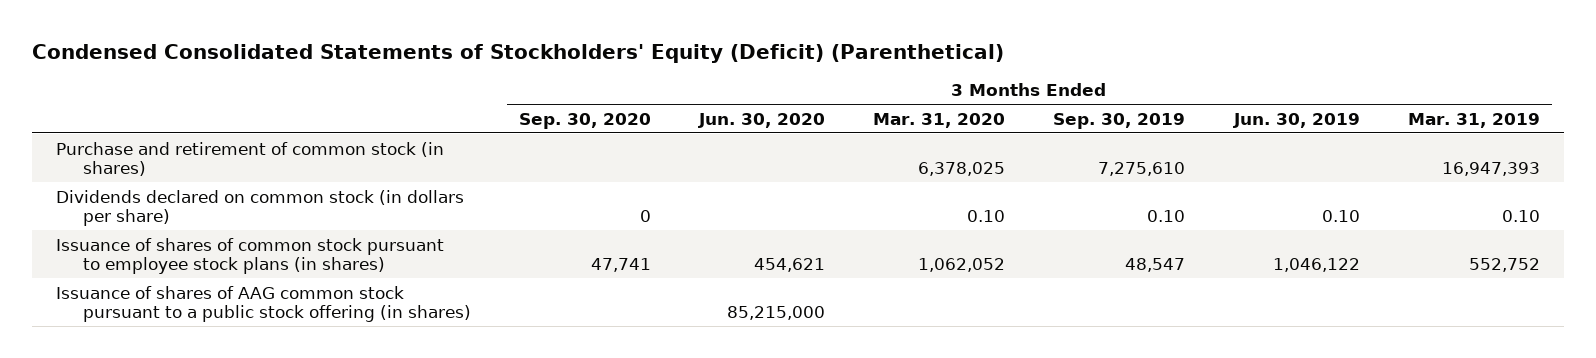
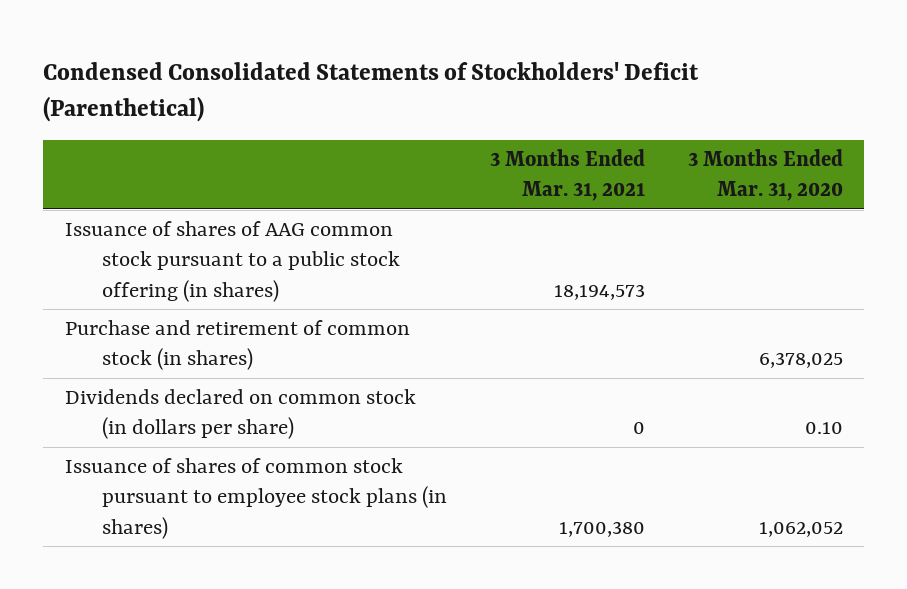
[32,43,1005,63] Condensed Consolidated Statements of Stockholders' Equity (Deficit) (Parenthetical) -> [43,61,700,123] Condensed Consolidated Statements of Stockholders' Deficit (Parenthetical)
[518,112,651,129] Sep. 30, 2020 -> none
[698,112,826,128] Jun. 30, 2020 -> none
[1053,112,1186,129] Sep. 30, 2019 -> none
[1232,112,1360,128] Jun. 30, 2019 -> none
[1407,112,1540,128] Mar. 31, 2019 -> none
none -> [489,148,645,202] 3 Months Ended Mar. 31, 2021
[56,285,471,323] Issuance of shares of AAG common stock pursuant to a public stock offering (in shares) -> [64,220,401,302] Issuance of shares of AAG common stock pursuant to a public stock offering (in shares)

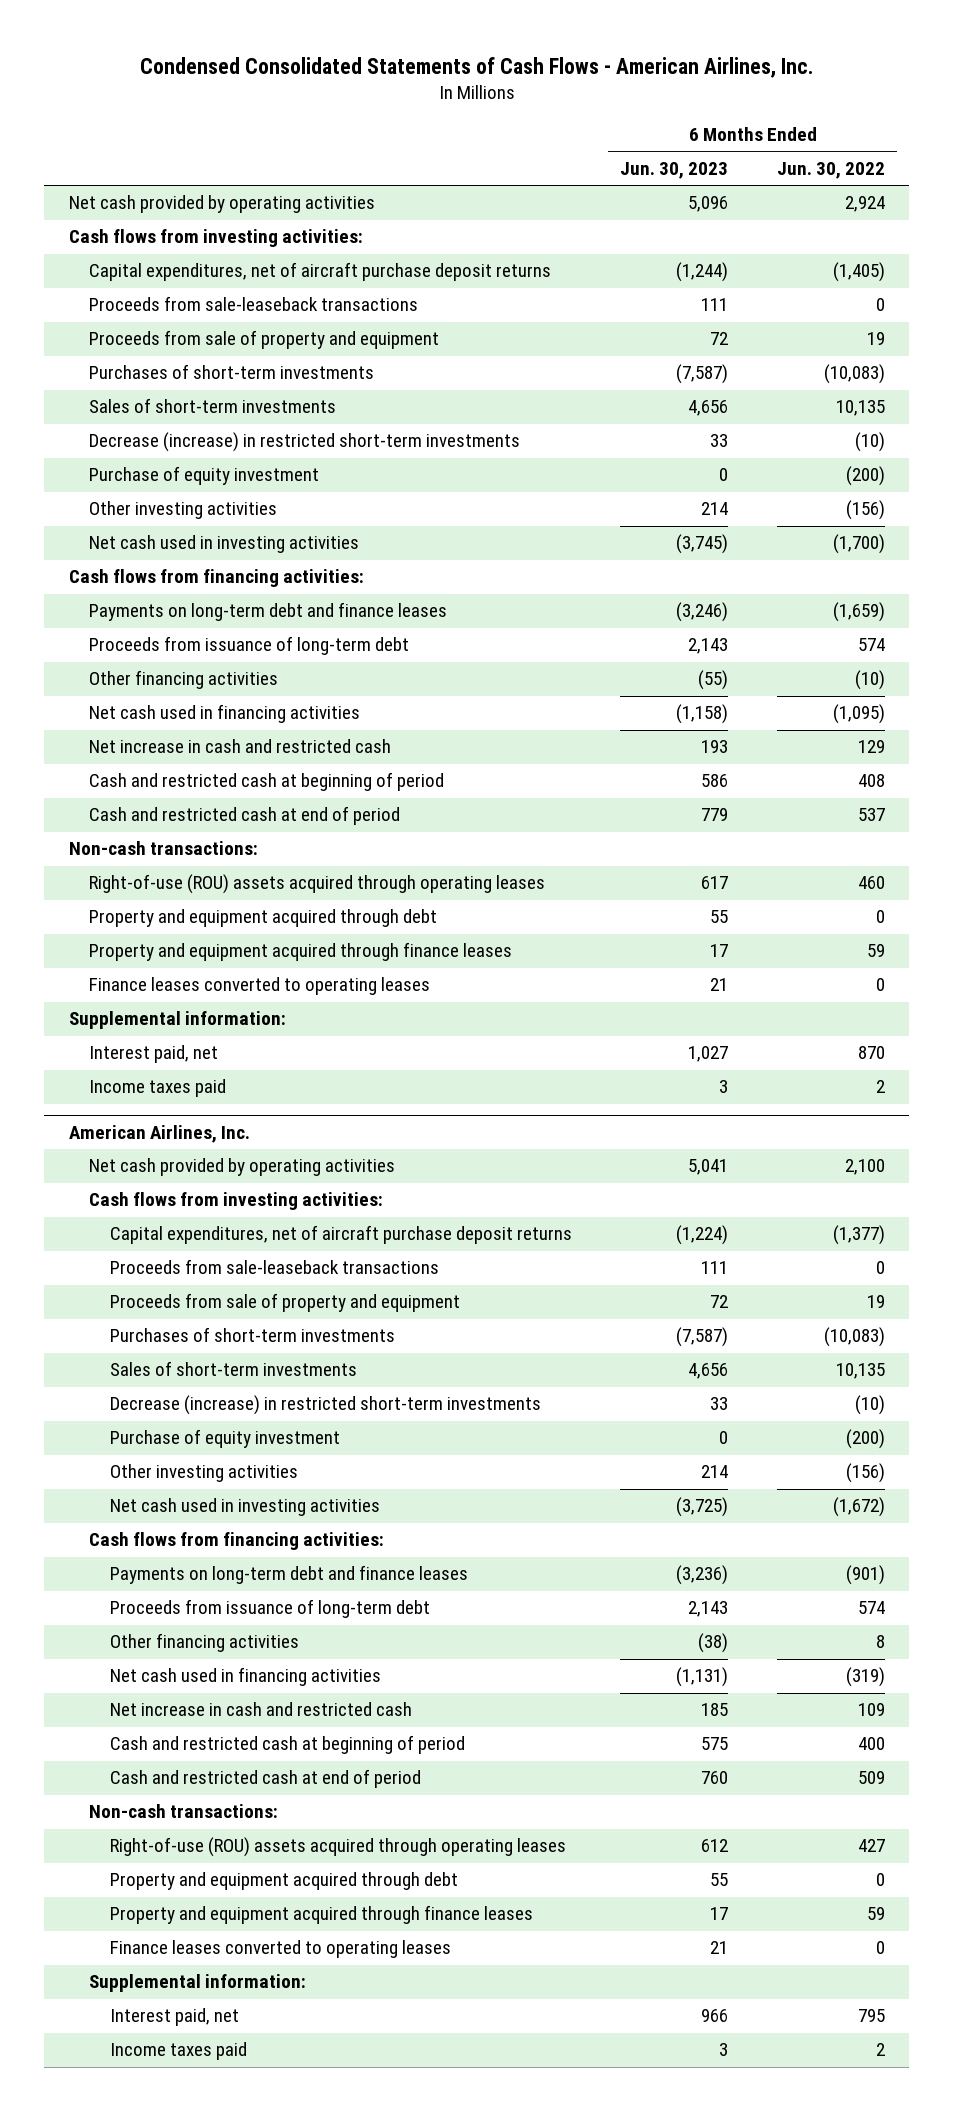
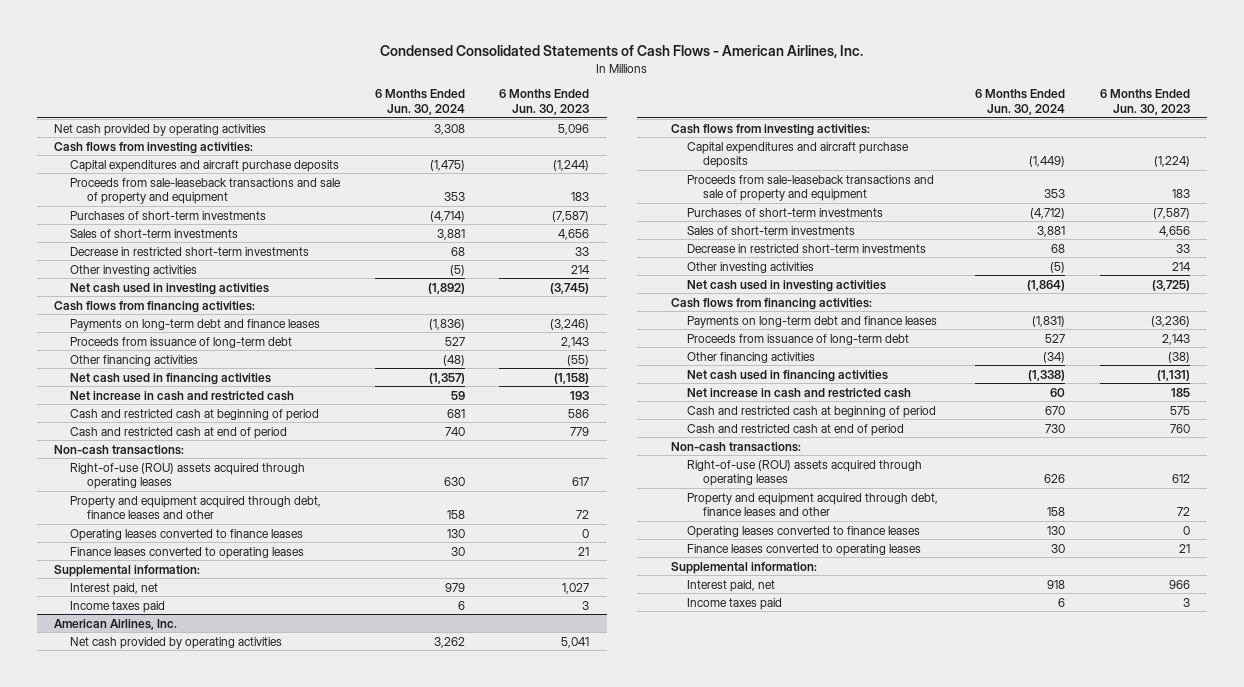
[776,161,885,179] Jun. 30, 2022 -> none
none -> [374,89,465,116] 6 Months Ended Jun. 30, 2024
[89,330,440,350] Proceeds from sale of property and equipment -> none
[89,262,552,282] Capital expenditures, net of aircraft purchase deposit returns -> [70,159,340,172] Capital expenditures and aircraft purchase deposits
[89,296,419,312] Proceeds from sale-leaseback transactions -> [70,177,342,205] Proceeds from sale-leaseback transactions and sale of property and equipment
[701,298,729,312] 111 -> [571,192,590,202] 183
[89,466,320,486] Purchase of equity investment -> none
[89,432,521,453] Decrease (increase) in restricted short-term investments -> [70,246,310,256] Decrease in restricted short-term investments
[89,909,438,928] Property and equipment acquired through debt -> none
[89,942,513,962] Property and equipment acquired through finance leases -> [70,495,322,520] Property and equipment acquired through debt, finance leases and other
[710,944,729,958] 17 -> [576,510,590,520] 72
none -> [70,528,304,541] Operating leases converted to finance leases
[109,1293,460,1313] Proceeds from sale of property and equipment -> none
[109,1225,572,1245] Capital expenditures, net of aircraft purchase deposit returns -> [686,141,909,169] Capital expenditures and aircraft purchase deposits
[109,1259,439,1275] Proceeds from sale-leaseback transactions -> [686,174,934,202] Proceeds from sale-leaseback transactions and sale of property and equipment
[701,1261,729,1275] 111 -> [1171,189,1190,199] 183
[109,1429,340,1449] Purchase of equity investment -> none
[109,1395,541,1416] Decrease (increase) in restricted short-term investments -> [686,243,926,253] Decrease in restricted short-term investments
[109,1872,458,1891] Property and equipment acquired through debt -> none
[109,1905,533,1925] Property and equipment acquired through finance leases -> [686,492,938,517] Property and equipment acquired through debt, finance leases and other
[710,1907,729,1921] 17 -> [1176,507,1190,517] 72
none -> [686,525,920,538] Operating leases converted to finance leases

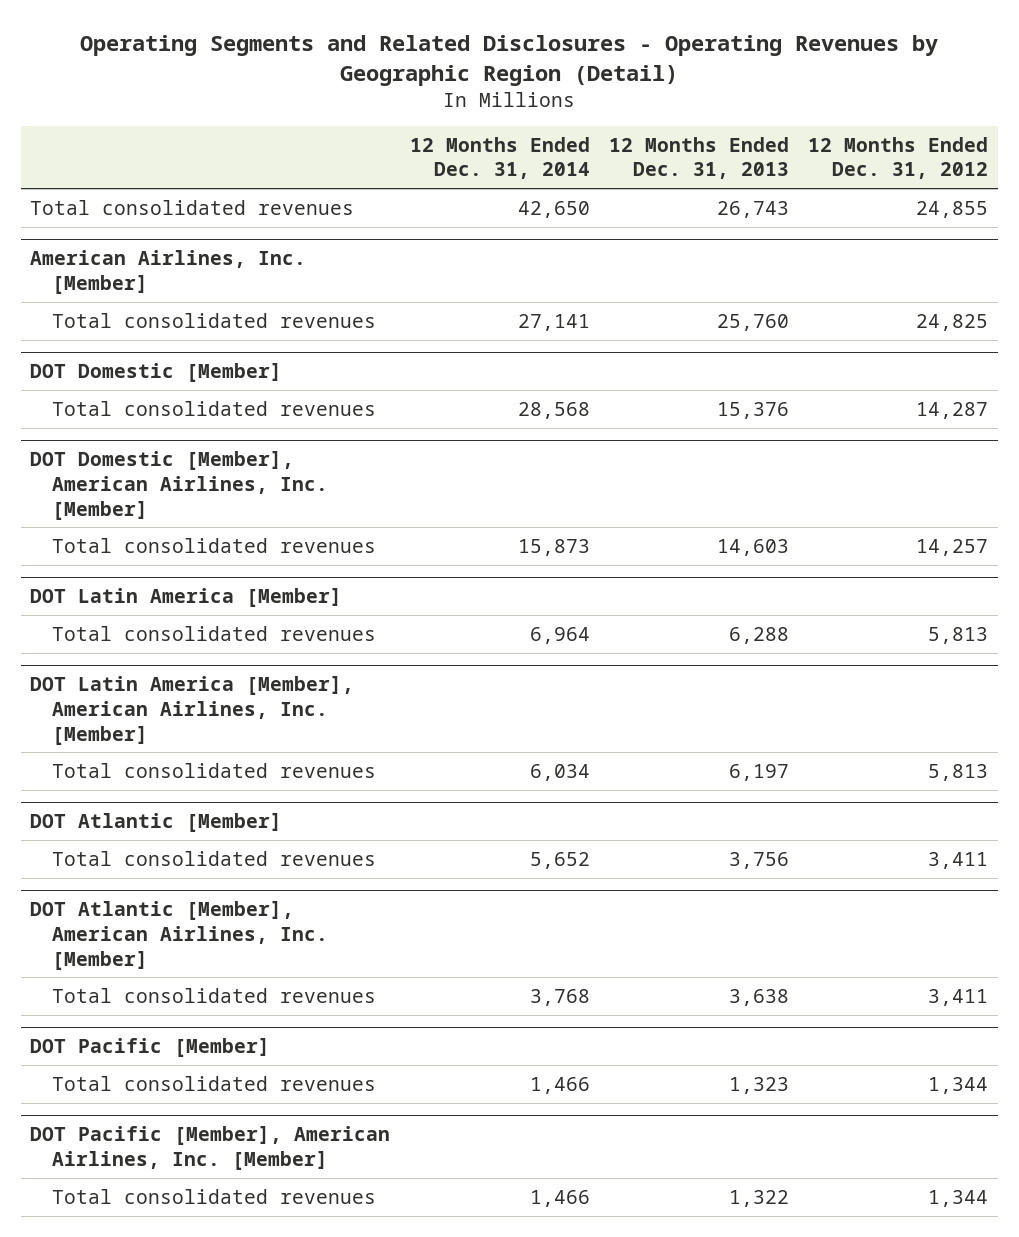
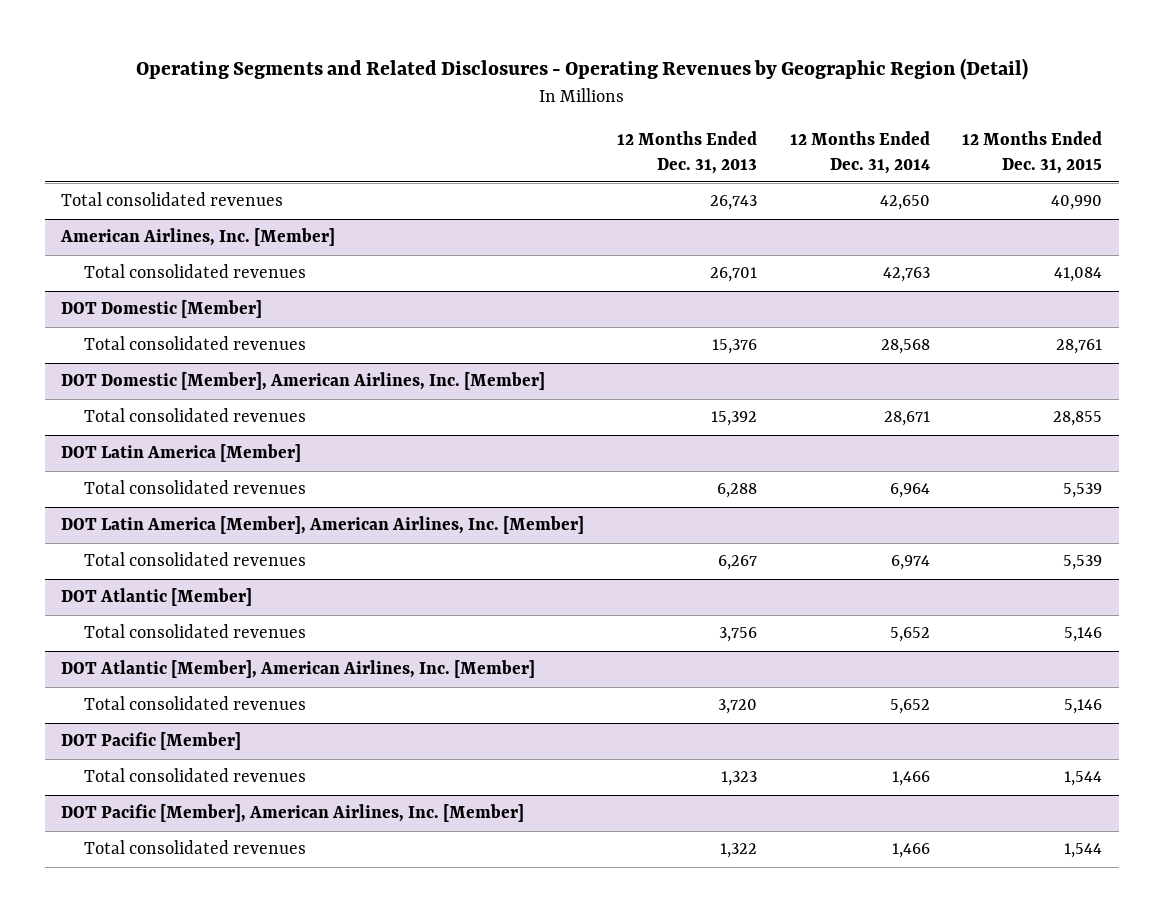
[808,136,989,180] 12 Months Ended Dec. 31, 2012 -> none
none -> [962,131,1103,174] 12 Months Ended Dec. 31, 2015
[517,313,590,331] 27,141 -> [882,267,930,283] 42,763
[717,313,790,331] 25,760 -> [709,267,757,283] 26,701
[517,538,590,556] 15,873 -> [883,411,930,427] 28,671
[717,538,790,556] 14,603 -> [710,411,757,427] 15,392
[529,763,590,781] 6,034 -> [890,555,930,571] 6,974
[729,763,790,781] 6,197 -> [717,555,757,571] 6,267
[529,988,590,1006] 3,768 -> [889,699,930,715] 5,652
[729,988,790,1006] 3,638 -> [717,699,757,715] 3,720

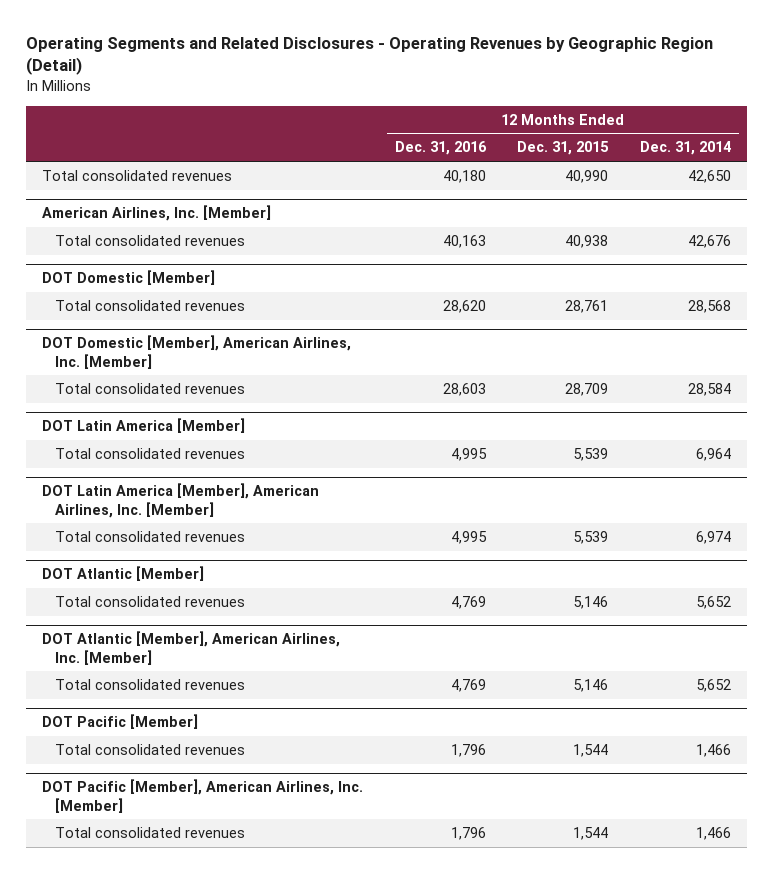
[616,131,757,174] 12 Months Ended Dec. 31, 2013 -> none
none -> [394,141,487,156] Dec. 31, 2016
[882,267,930,283] 42,763 -> [687,235,731,249] 42,676
[1054,267,1103,283] 41,084 -> [565,235,609,249] 40,938
[883,411,930,427] 28,671 -> [687,383,731,397] 28,584
[1053,411,1103,427] 28,855 -> [565,383,609,397] 28,709

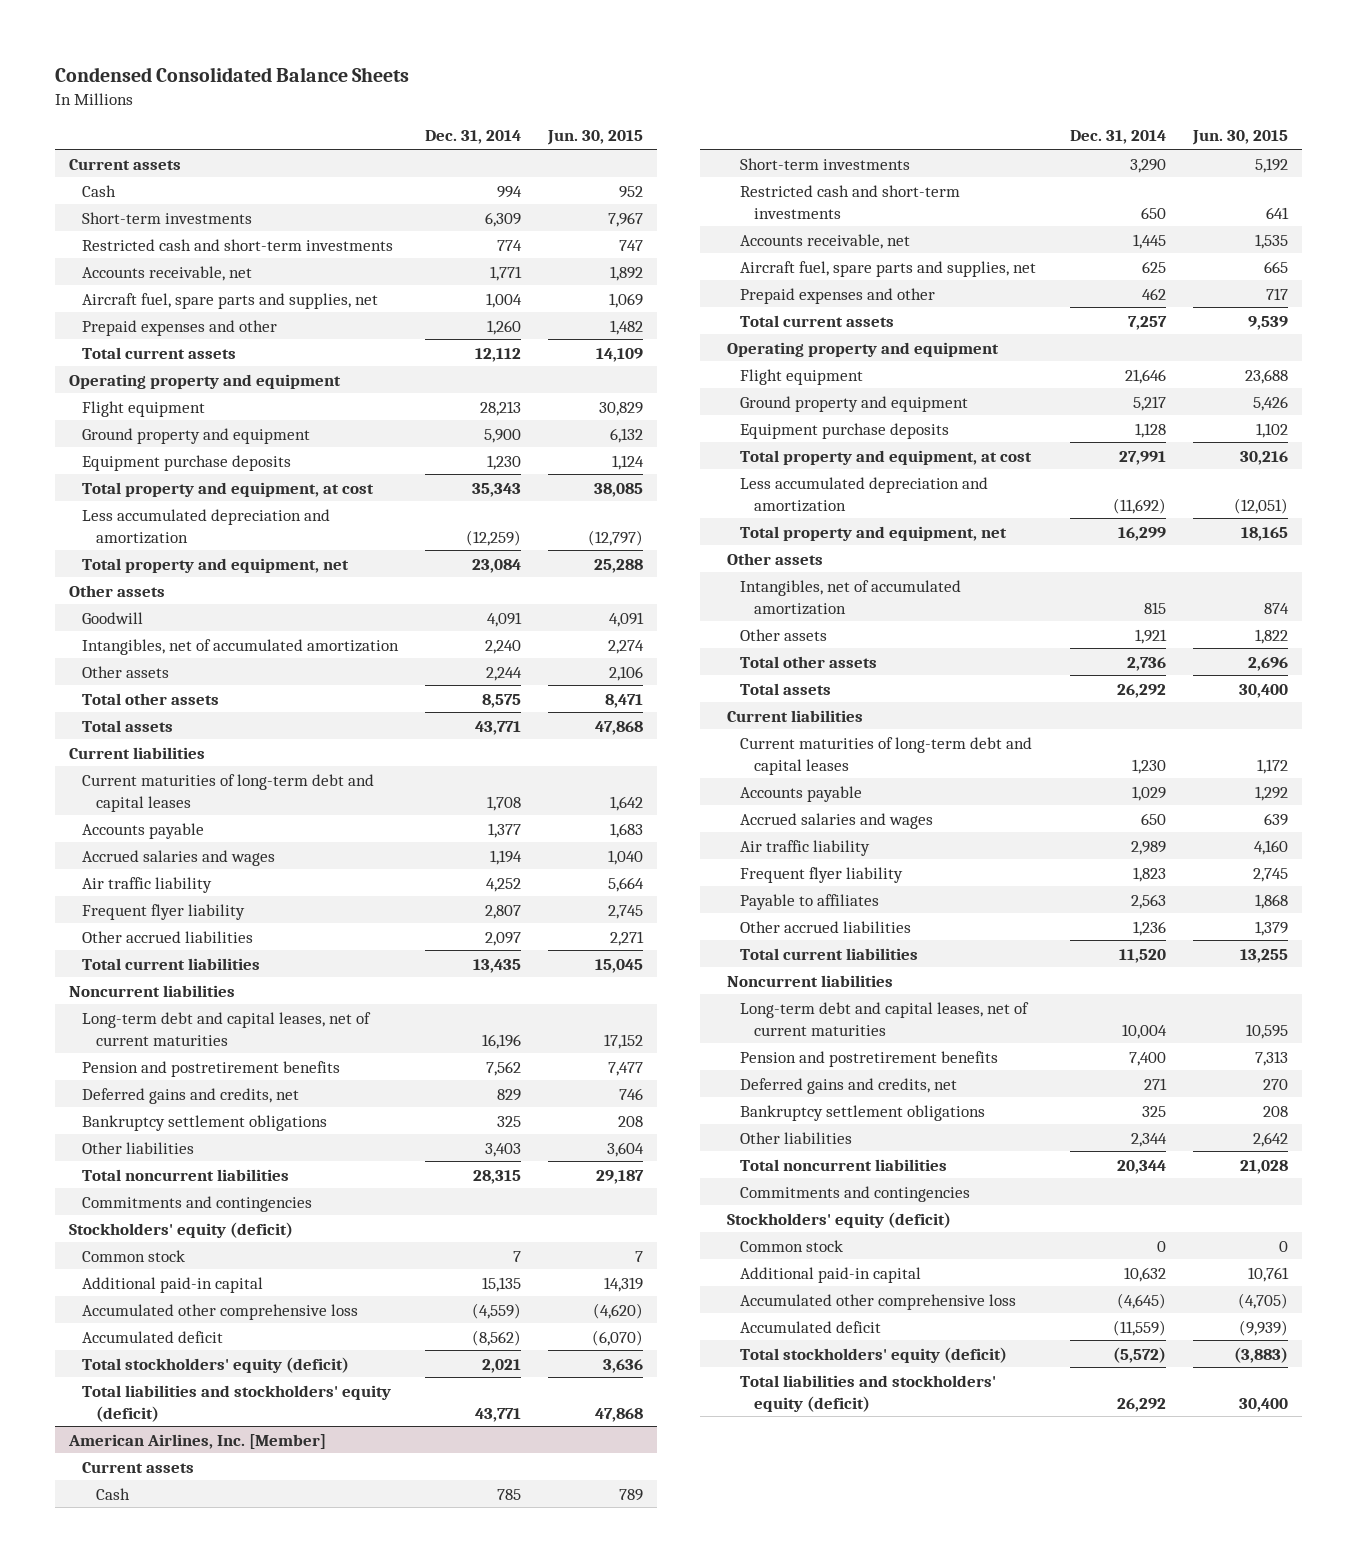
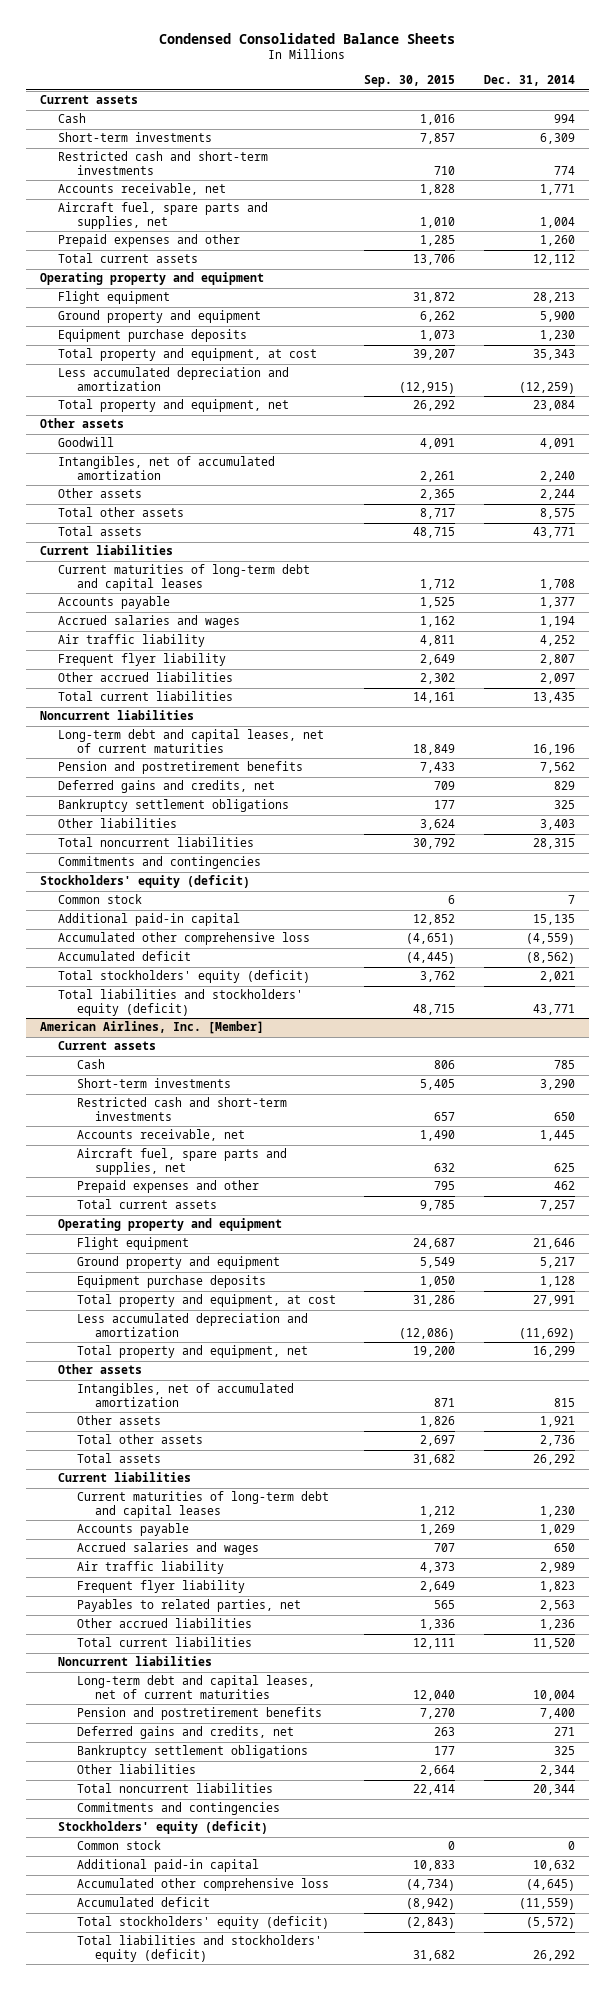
[547,130,644,146] Jun. 30, 2015 -> none
none -> [364,75,456,88] Sep. 30, 2015
[740,893,880,910] Payable to affiliates -> [76,1599,301,1613] Payables to related parties, net

